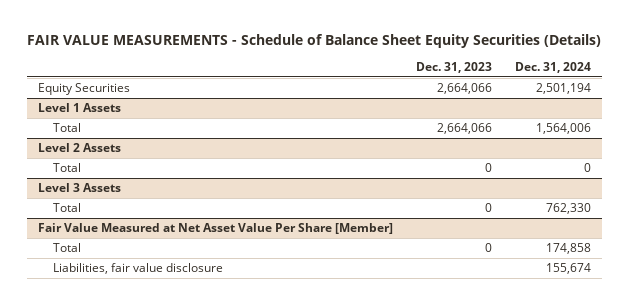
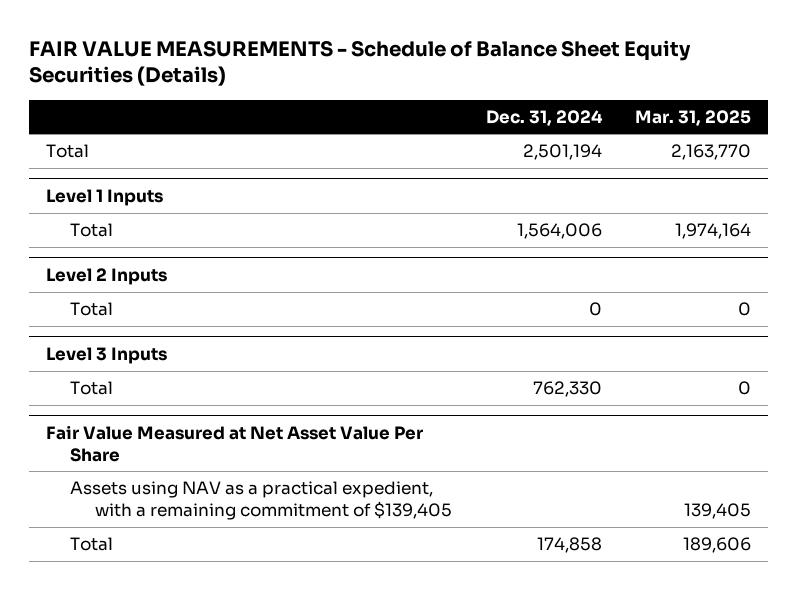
[415,62,492,74] Dec. 31, 2023 -> none
none -> [635,109,752,126] Mar. 31, 2025
[38,83,131,96] Equity Securities -> [45,144,89,159] Total
[38,103,122,113] Level 1 Assets -> [45,189,163,207] Level 1 Inputs
[38,143,122,153] Level 2 Assets -> [45,268,167,286] Level 2 Inputs
[38,183,122,193] Level 3 Assets -> [45,347,167,365] Level 3 Inputs
[38,223,394,235] Fair Value Measured at Net Asset Value Per Share [Member] -> [45,425,423,462] Fair Value Measured at Net Asset Value Per Share
none -> [70,481,452,520] Assets using NAV as a practical expedient, with a remaining commitment of $139,405
[53,263,224,275] Liabilities, fair value disclosure -> none

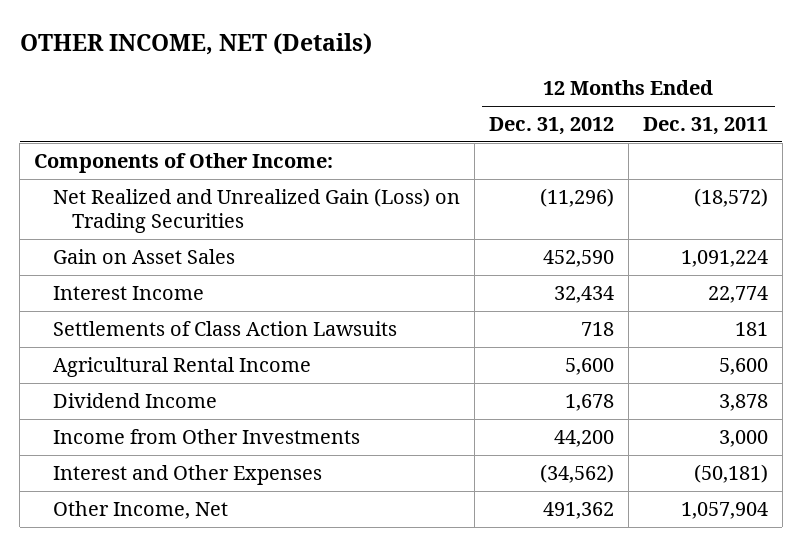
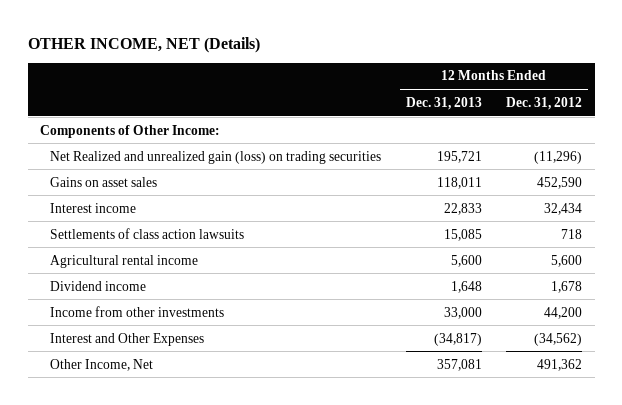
[642,116,768,135] Dec. 31, 2011 -> none
none -> [405,96,482,110] Dec. 31, 2013
[52,187,460,234] Net Realized and Unrealized Gain (Loss) on Trading Securities -> [50,150,382,164] Net Realized and unrealized gain (loss) on trading securities
[52,248,235,264] Gain on Asset Sales -> [50,176,158,187] Gains on asset sales
[52,285,204,300] Interest Income -> [50,202,137,213] Interest income
[52,320,397,336] Settlements of Class Action Lawsuits -> [50,227,245,239] Settlements of class action lawsuits
[52,356,311,377] Agricultural Rental Income -> [50,254,199,268] Agricultural rental income
[52,392,217,408] Dividend Income -> [50,280,147,291] Dividend income
[52,428,360,444] Income from Other Investments -> [50,305,225,317] Income from other investments

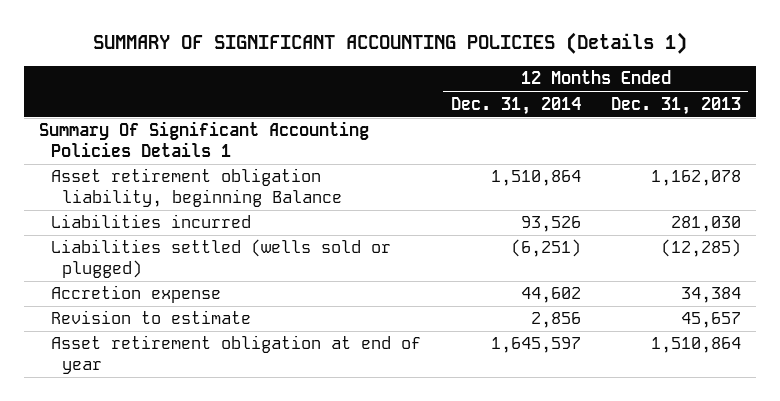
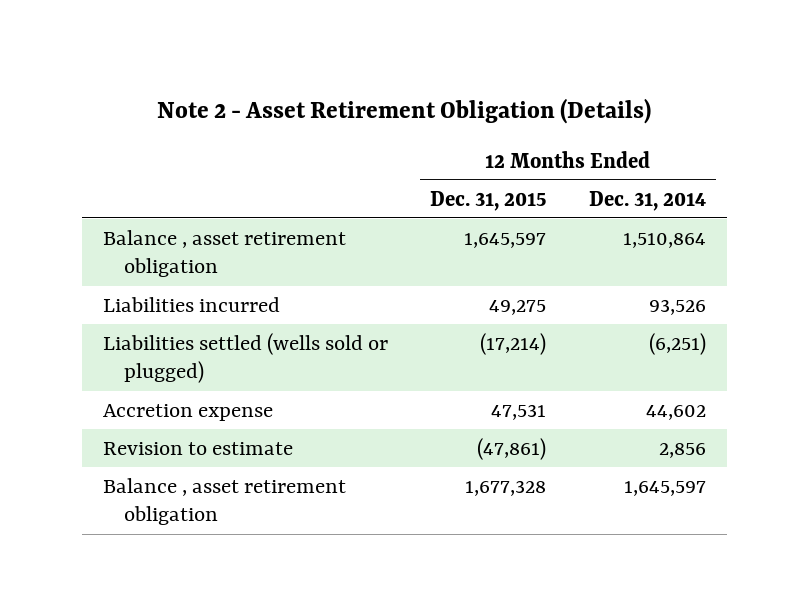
[93,32,688,55] SUMMARY OF SIGNIFICANT ACCOUNTING POLICIES (Details 1) -> [157,98,652,125] Note 2 - Asset Retirement Obligation (Details)
[610,96,741,115] Dec. 31, 2013 -> none
none -> [430,190,547,211] Dec. 31, 2015
[39,121,370,157] Summary Of Significant Accounting Policies Details 1 -> none
[50,168,343,207] Asset retirement obligation liability, beginning Balance -> [102,229,346,278] Balance , asset retirement obligation
[50,335,421,374] Asset retirement obligation at end of year -> [102,477,346,526] Balance , asset retirement obligation

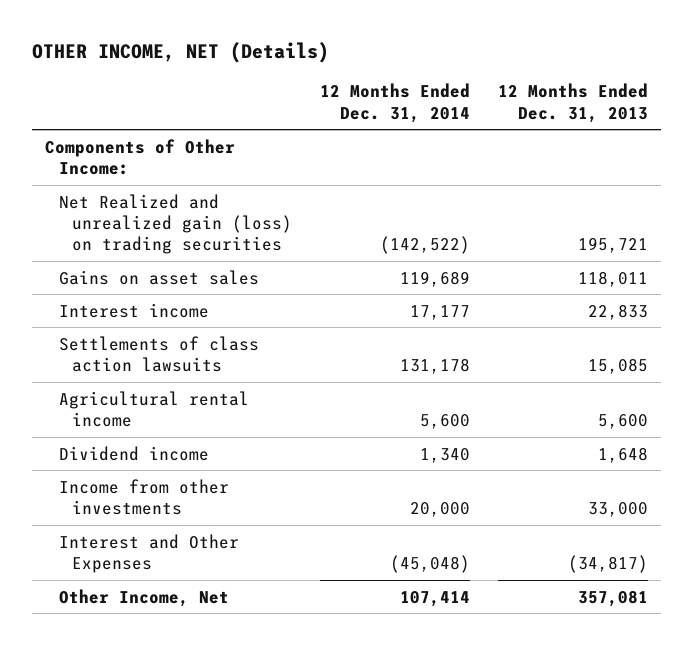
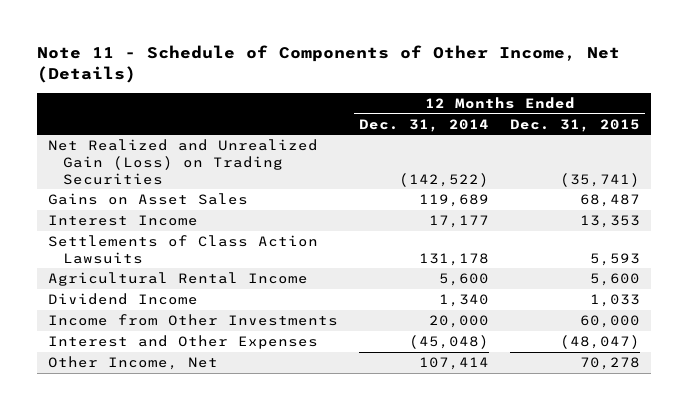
[31,41,329,63] OTHER INCOME, NET (Details) -> [37,45,621,84] Note 11 - Schedule of Components of Other Income, Net (Details)
[497,83,648,123] 12 Months Ended Dec. 31, 2013 -> none
none -> [510,118,641,132] Dec. 31, 2015
[45,138,236,175] Components of Other Income: -> none
[58,193,293,255] Net Realized and unrealized gain (loss) on trading securities -> [47,139,318,185] Net Realized and Unrealized Gain (Loss) on Trading Securities
[58,269,259,285] Gains on asset sales -> [47,193,248,206] Gains on Asset Sales
[58,302,209,318] Interest income -> [47,215,198,227] Interest Income
[58,335,259,372] Settlements of class action lawsuits -> [47,235,318,264] Settlements of Class Action Lawsuits
[58,390,249,427] Agricultural rental income -> [47,272,308,287] Agricultural Rental Income
[58,445,209,461] Dividend income -> [47,293,198,306] Dividend Income
[58,478,229,515] Income from other investments -> [47,314,338,327] Income from Other Investments

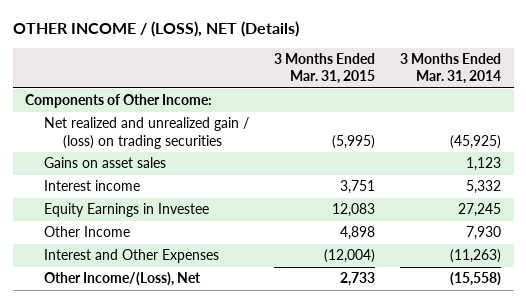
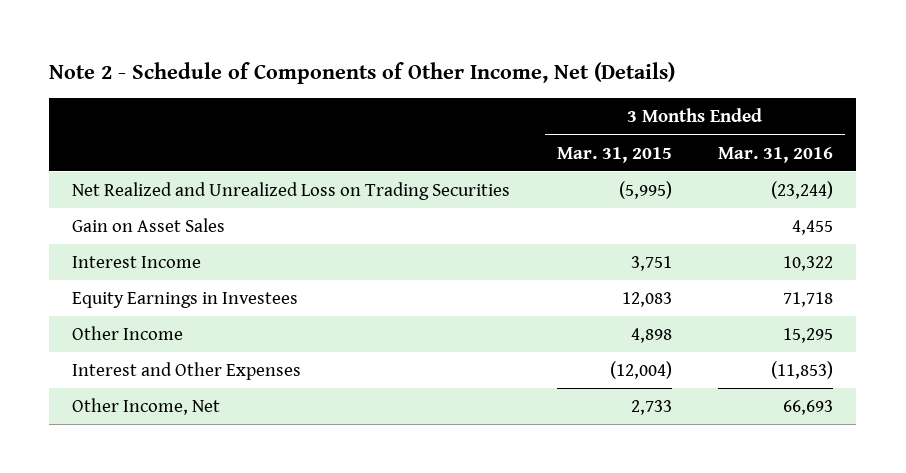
[12,21,299,38] OTHER INCOME / (LOSS), NET (Details) -> [49,62,676,85] Note 2 - Schedule of Components of Other Income, Net (Details)
[400,52,502,85] 3 Months Ended Mar. 31, 2014 -> none
none -> [718,146,834,163] Mar. 31, 2016
[25,94,213,109] Components of Other Income: -> none
[44,117,250,149] Net realized and unrealized gain / (loss) on trading securities -> [72,182,511,201] Net Realized and Unrealized Loss on Trading Securities
[44,157,167,169] Gains on asset sales -> [72,218,226,233] Gain on Asset Sales
[44,180,141,192] Interest income -> [72,256,202,269] Interest Income
[44,203,210,218] Equity Earnings in Investee -> [72,292,299,309] Equity Earnings in Investees
[44,272,202,287] Other Income/(Loss), Net -> [72,398,221,416] Other Income, Net

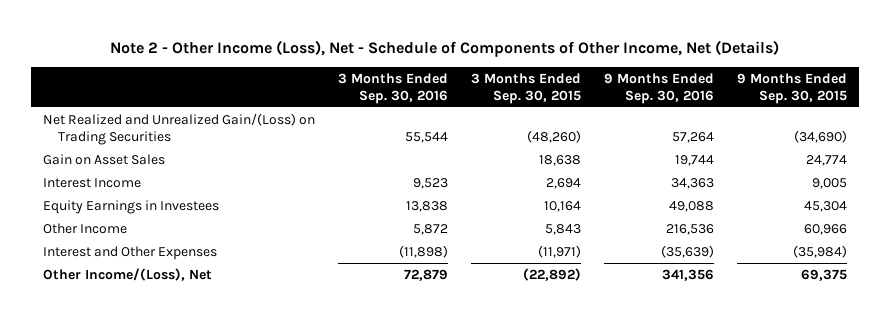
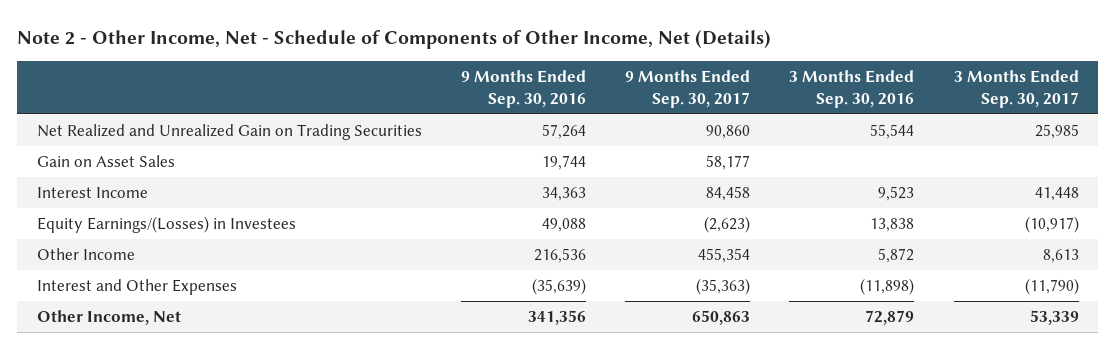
[109,39,779,57] Note 2 - Other Income (Loss), Net - Schedule of Components of Other Income, Net (Details) -> [17,29,772,49] Note 2 - Other Income, Net - Schedule of Components of Other Income, Net (Details)
[470,72,581,104] 3 Months Ended Sep. 30, 2015 -> none
[737,72,848,104] 9 Months Ended Sep. 30, 2015 -> none
none -> [625,70,751,109] 9 Months Ended Sep. 30, 2017
none -> [953,70,1079,109] 3 Months Ended Sep. 30, 2017
[42,112,315,145] Net Realized and Unrealized Gain/(Loss) on Trading Securities -> [36,124,422,141] Net Realized and Unrealized Gain on Trading Securities
[42,199,219,214] Equity Earnings in Investees -> [36,216,296,234] Equity Earnings/(Losses) in Investees
[42,267,212,281] Other Income/(Loss), Net -> [36,310,181,326] Other Income, Net

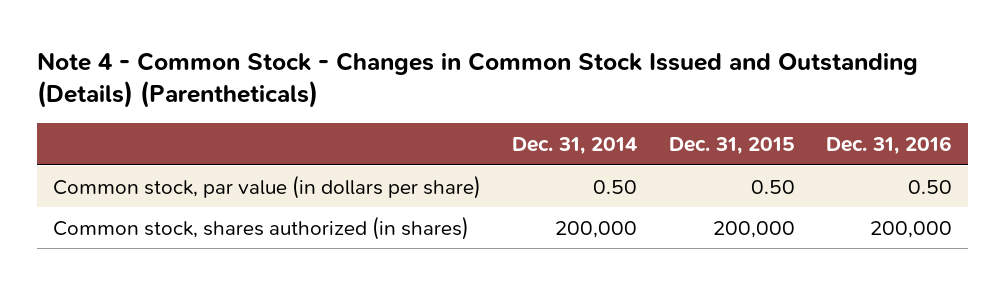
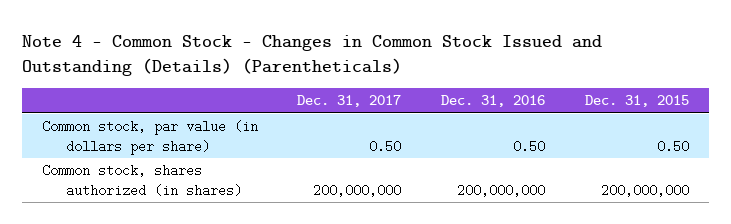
[512,137,638,156] Dec. 31, 2014 -> none
none -> [297,95,402,108] Dec. 31, 2017
[712,220,795,238] 200,000 -> [601,184,690,198] 200,000,000
[870,220,953,238] 200,000 -> [457,184,546,198] 200,000,000

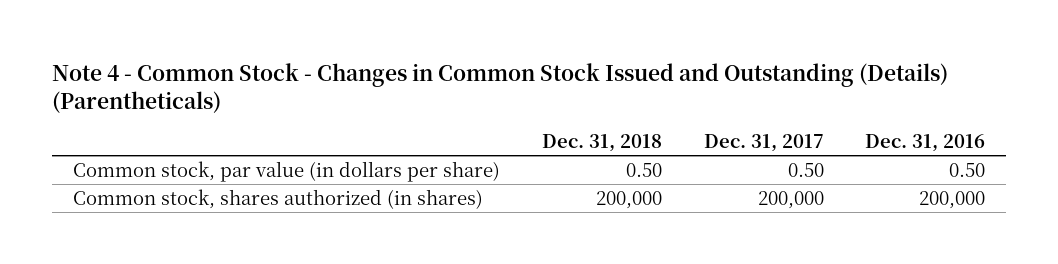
[585,95,690,108] Dec. 31, 2015 -> none
none -> [541,133,662,152] Dec. 31, 2018
[313,184,402,198] 200,000,000 -> [757,190,824,209] 200,000
[457,184,546,198] 200,000,000 -> [919,190,986,209] 200,000

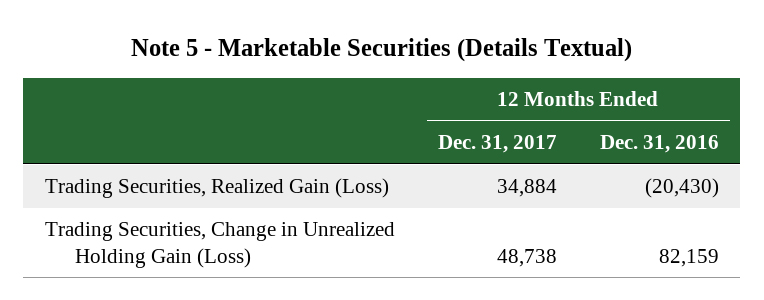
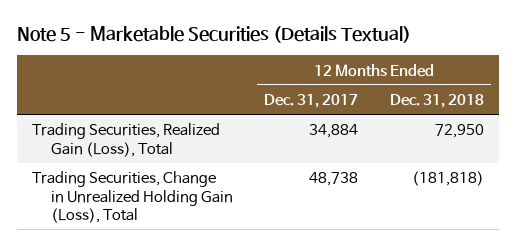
[599,134,719,153] Dec. 31, 2016 -> none
none -> [389,94,484,109] Dec. 31, 2018
[44,178,389,199] Trading Securities, Realized Gain (Loss) -> [32,123,221,157] Trading Securities, Realized Gain (Loss), Total
[44,222,395,268] Trading Securities, Change in Unrealized Holding Gain (Loss) -> [32,171,234,223] Trading Securities, Change in Unrealized Holding Gain (Loss), Total

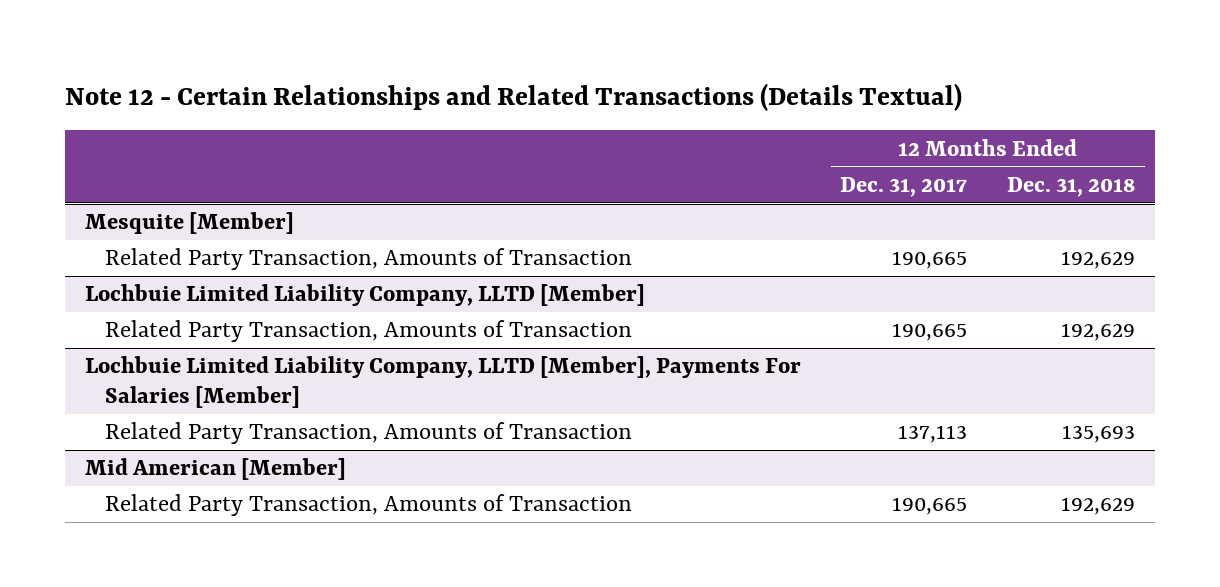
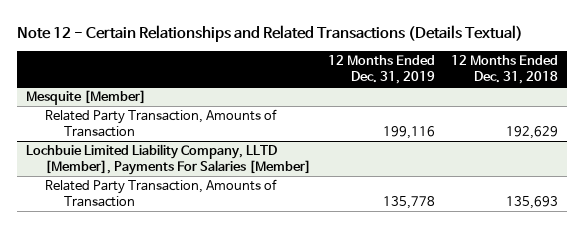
[840,176,968,197] Dec. 31, 2017 -> none
none -> [327,55,435,85] 12 Months Ended Dec. 31, 2019
[84,284,645,307] Lochbuie Limited Liability Company, LLTD [Member] -> none
[105,320,633,343] Related Party Transaction, Amounts of Transaction -> none
[84,458,346,481] Mid American [Member] -> none
[105,494,633,517] Related Party Transaction, Amounts of Transaction -> none

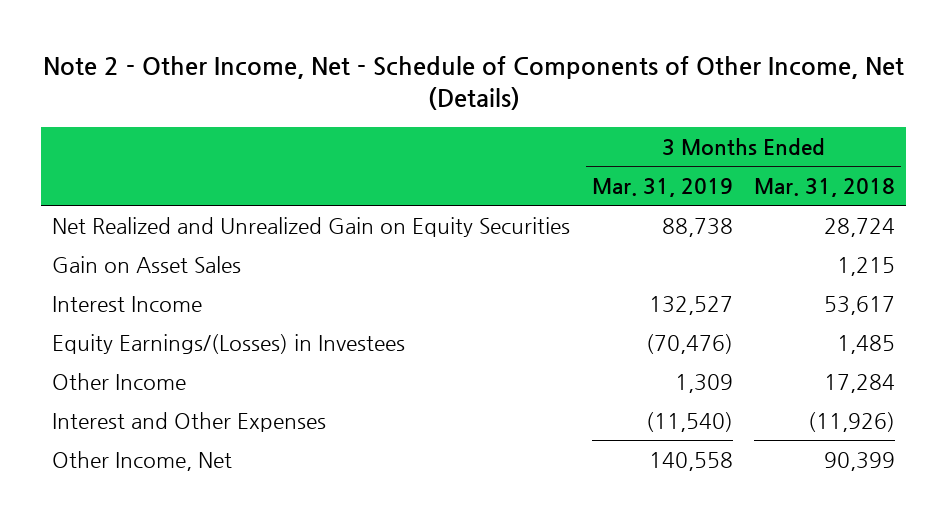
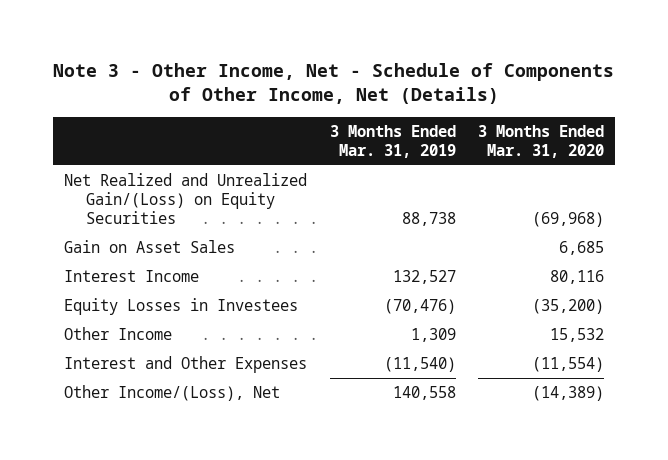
[42,55,904,111] Note 2 - Other Income, Net - Schedule of Components of Other Income, Net (Details) -> [53,63,615,105] Note 3 - Other Income, Net - Schedule of Components of Other Income, Net (Details)
[754,178,896,198] Mar. 31, 2018 -> none
none -> [478,124,605,158] 3 Months Ended Mar. 31, 2020
[51,216,570,237] Net Realized and Unrealized Gain on Equity Securities -> [64,173,308,225] Net Realized and Unrealized Gain/(Loss) on Equity Securities
[51,333,405,354] Equity Earnings/(Losses) in Investees -> [64,298,299,316] Equity Losses in Investees
[51,450,232,471] Other Income, Net -> [64,385,281,402] Other Income/(Loss), Net

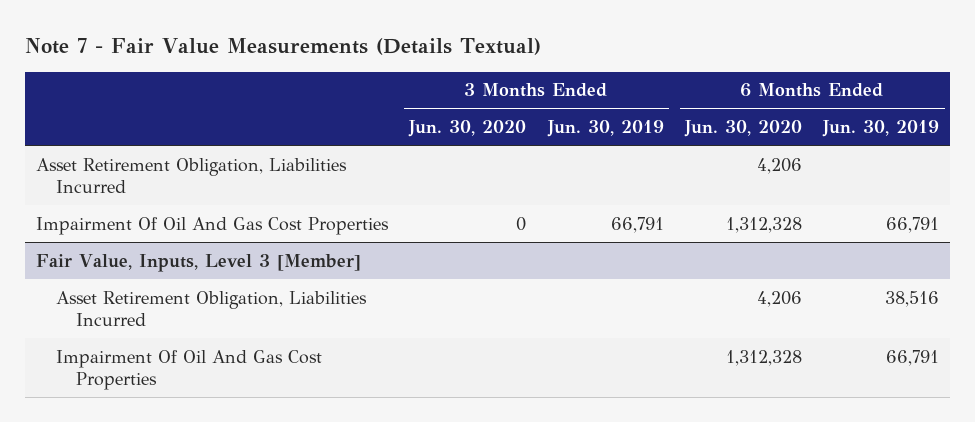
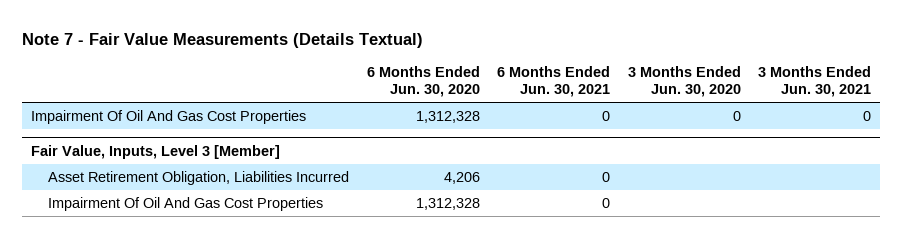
[546,120,664,138] Jun. 30, 2019 -> none
[822,120,940,138] Jun. 30, 2019 -> none
none -> [497,65,611,98] 6 Months Ended Jun. 30, 2021
none -> [758,65,872,98] 3 Months Ended Jun. 30, 2021
[35,157,347,194] Asset Retirement Obligation, Liabilities Incurred -> none

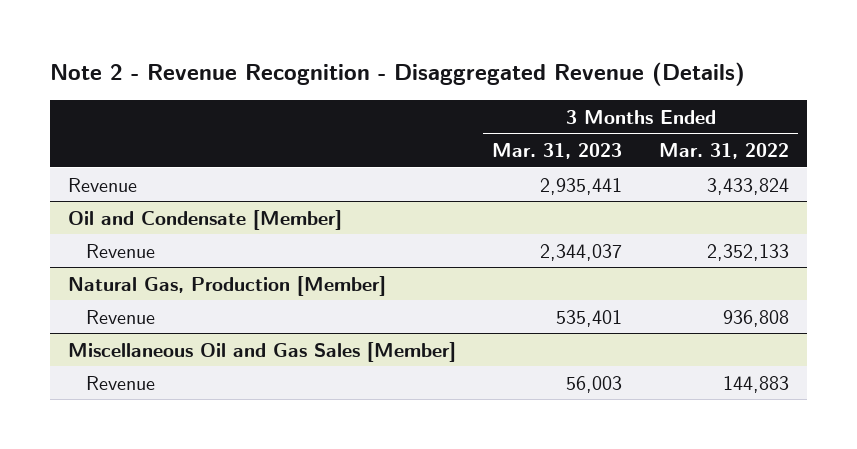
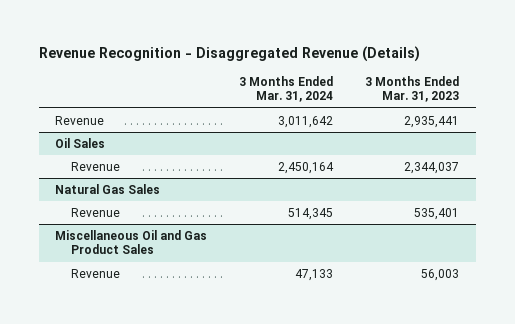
[49,62,745,87] Note 2 - Revenue Recognition - Disaggregated Revenue (Details) -> [39,45,421,62] Revenue Recognition - Disaggregated Revenue (Details)
[658,142,789,159] Mar. 31, 2022 -> none
none -> [239,75,334,103] 3 Months Ended Mar. 31, 2024
[67,209,342,230] Oil and Condensate [Member] -> [55,137,106,148] Oil Sales
[67,275,386,296] Natural Gas, Production [Member] -> [55,183,161,194] Natural Gas Sales
[67,341,456,362] Miscellaneous Oil and Gas Sales [Member] -> [55,229,208,255] Miscellaneous Oil and Gas Product Sales

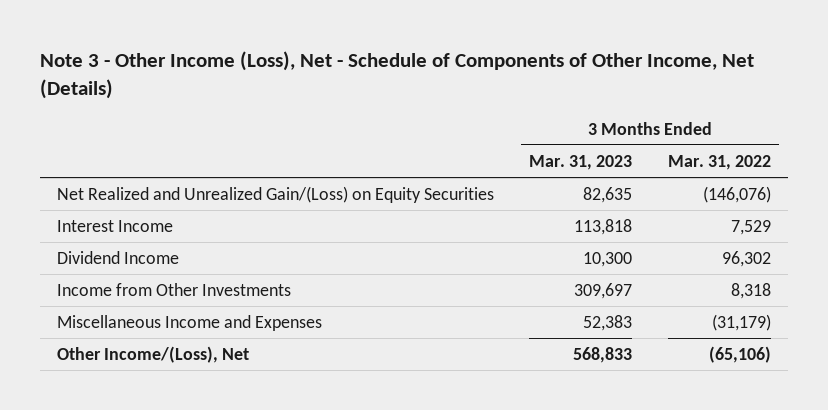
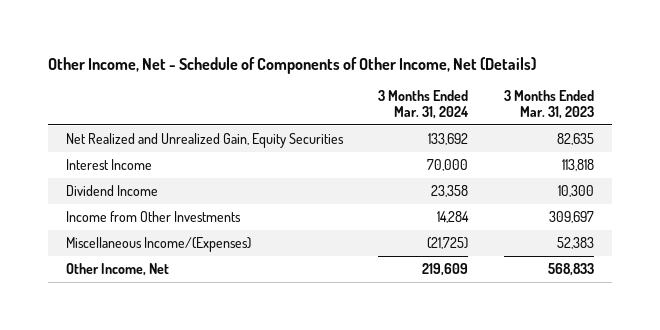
[39,51,754,99] Note 3 - Other Income (Loss), Net - Schedule of Components of Other Income, Net (Details) -> [48,56,537,74] Other Income, Net - Schedule of Components of Other Income, Net (Details)
[667,154,771,170] Mar. 31, 2022 -> none
none -> [378,90,470,120] 3 Months Ended Mar. 31, 2024
[57,185,495,203] Net Realized and Unrealized Gain/(Loss) on Equity Securities -> [65,132,344,148] Net Realized and Unrealized Gain, Equity Securities
[57,314,323,331] Miscellaneous Income and Expenses -> [65,236,251,252] Miscellaneous Income/(Expenses)
[57,345,250,363] Other Income/(Loss), Net -> [65,262,169,276] Other Income, Net

